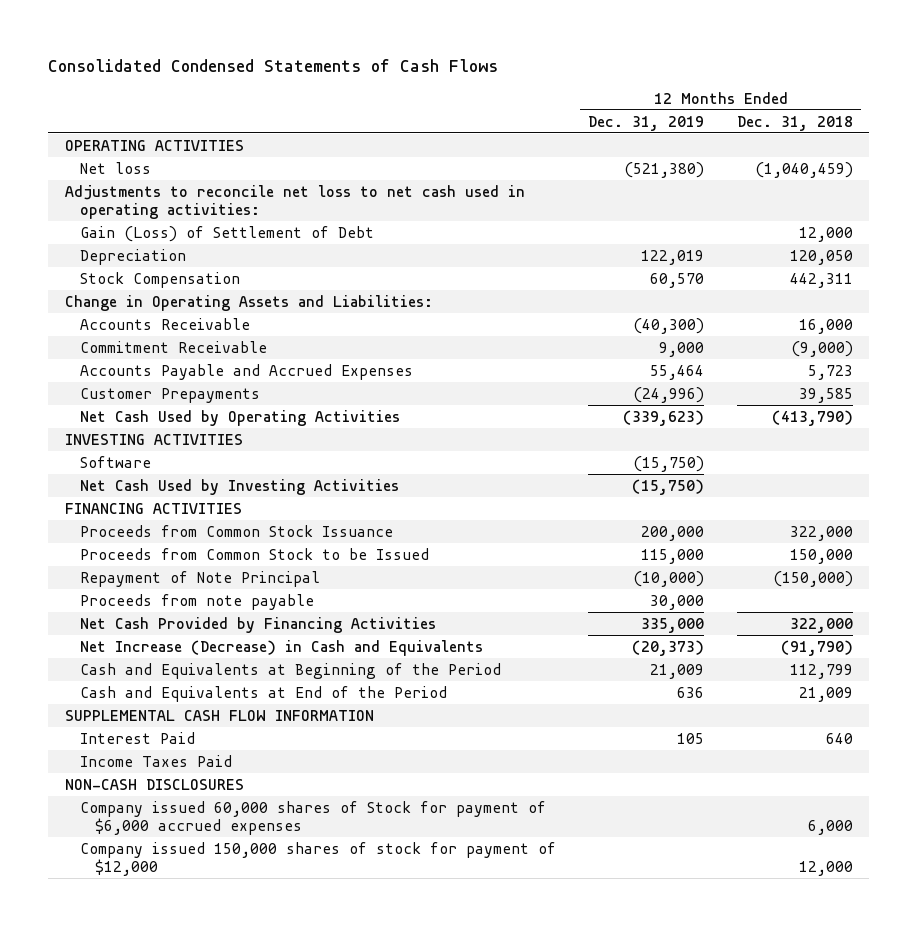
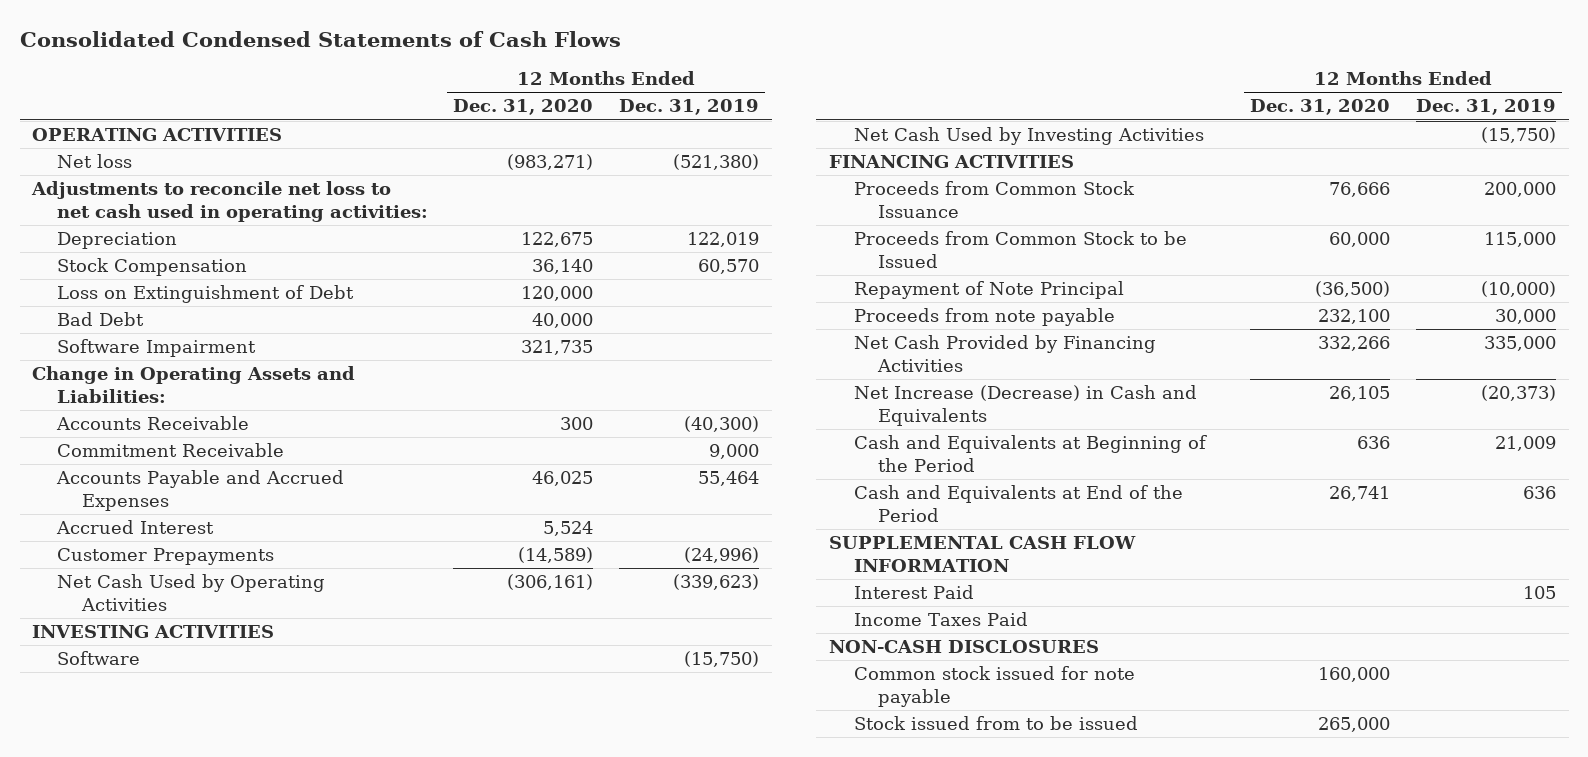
[736,115,853,131] Dec. 31, 2018 -> none
none -> [453,99,594,116] Dec. 31, 2020
[79,225,374,242] Gain (Loss) of Settlement of Debt -> none
none -> [56,285,354,304] Loss on Extinguishment of Debt
none -> [56,312,144,327] Bad Debt
none -> [56,339,256,358] Software Impairment
none -> [55,520,214,535] Accrued Interest
[79,841,556,877] Company issued 150,000 shares of stock for payment of $12,000 -> none
none -> [853,666,1135,707] Common stock issued for note payable
[79,800,546,836] Company issued 60,000 shares of Stock for payment of $6,000 accrued expenses -> [853,716,1138,731] Stock issued from to be issued

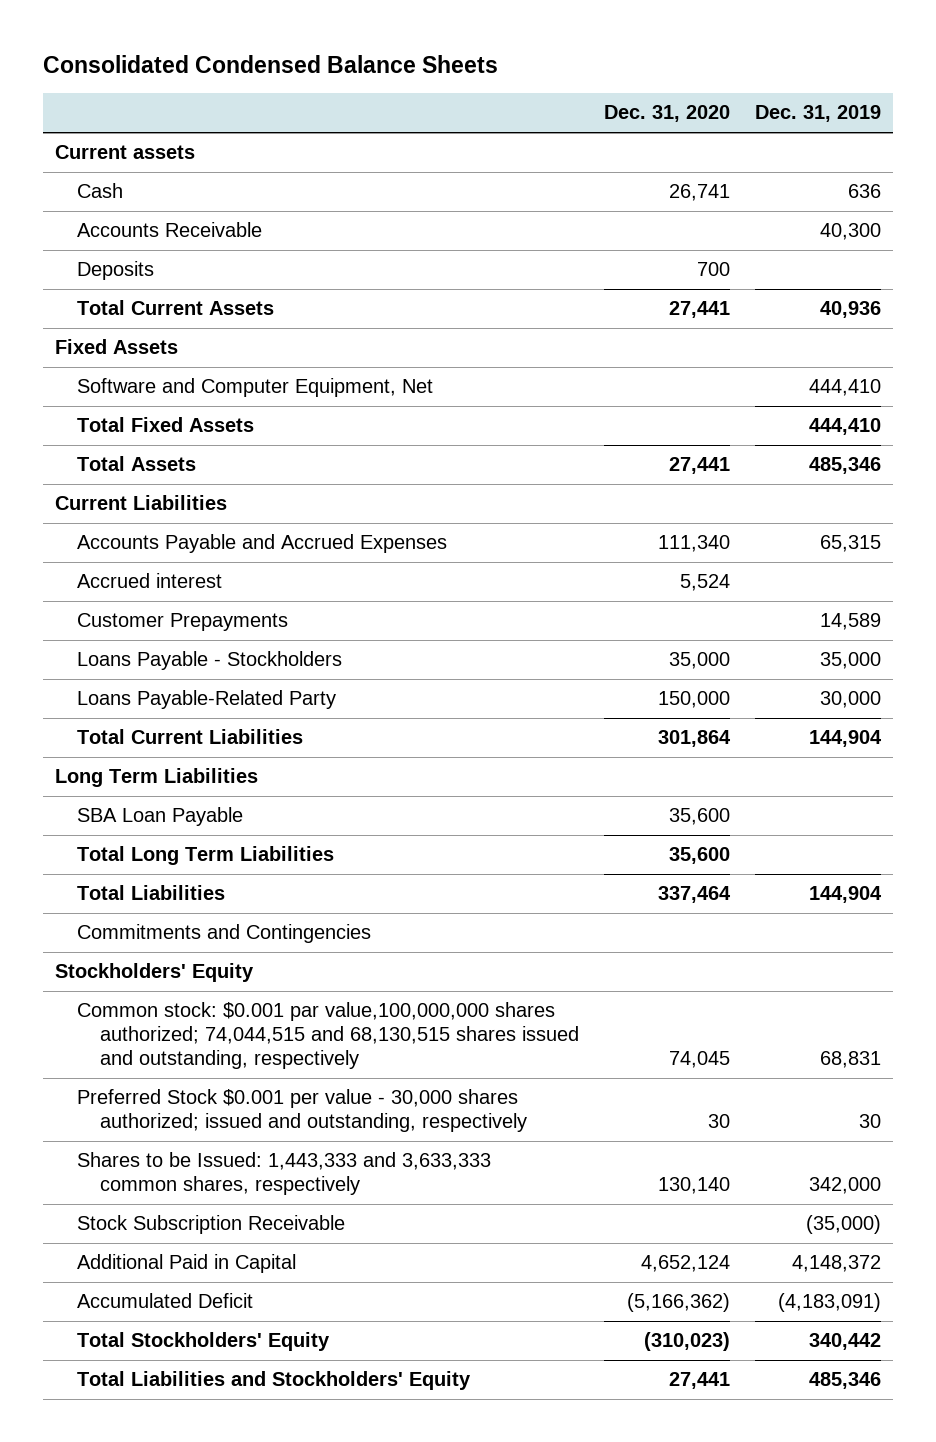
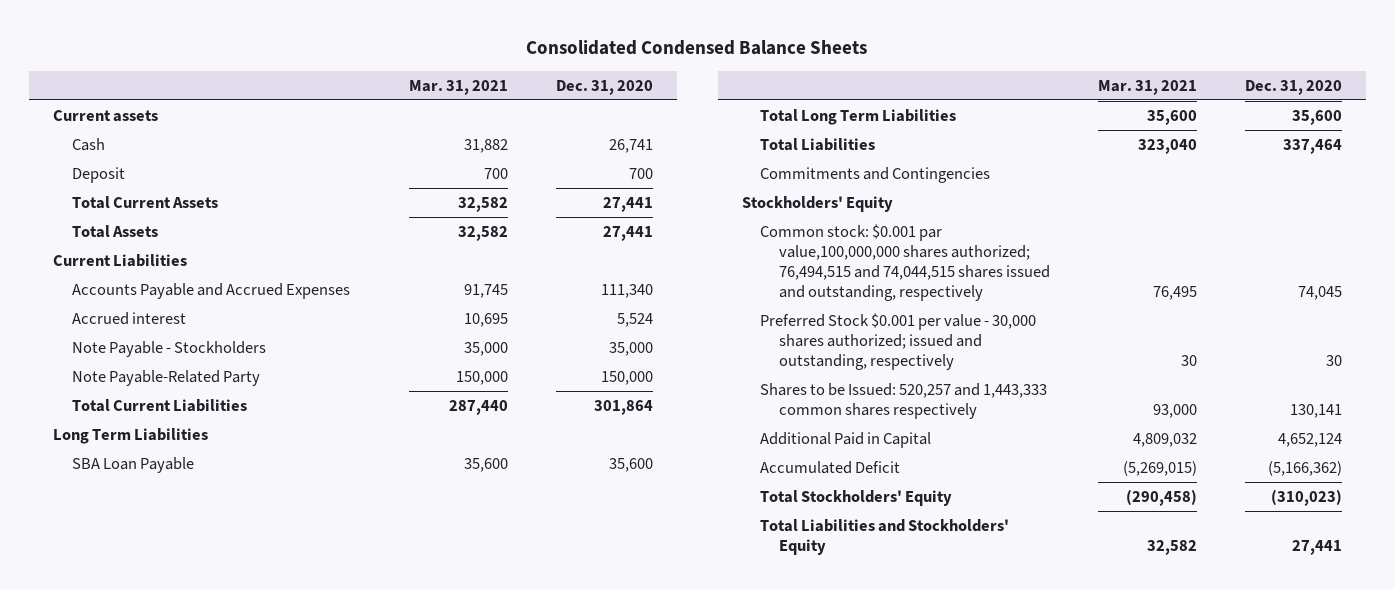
[754,105,881,123] Dec. 31, 2019 -> none
none -> [409,79,509,95] Mar. 31, 2021
[77,222,263,238] Accounts Receivable -> none
[77,261,155,281] Deposits -> [71,166,125,183] Deposit
[54,339,178,355] Fixed Assets -> none
[77,378,434,398] Software and Computer Equipment, Net -> none
[77,417,255,433] Total Fixed Assets -> none
[77,613,289,632] Customer Prepayments -> none
[77,651,343,671] Loans Payable - Stockholders -> [71,340,266,357] Note Payable - Stockholders
[77,690,337,710] Loans Payable-Related Party -> [71,369,260,386] Note Payable-Related Party
[77,1002,579,1070] Common stock: $0.001 par value,100,000,000 shares authorized; 74,044,515 and 68,130,515 shares issued and outstanding, respectively -> [760,223,1051,302] Common stock: $0.001 par value,100,000,000 shares authorized; 76,494,515 and 74,044,515 shares issued and outstanding, respectively
[77,1215,346,1235] Stock Subscription Receivable -> none
[77,1152,492,1196] Shares to be Issued: 1,443,333 and 3,633,333 common shares, respectively -> [760,382,1048,420] Shares to be Issued: 520,257 and 1,443,333 common shares respectively
[657,1177,730,1195] 130,140 -> [1289,404,1342,419] 130,141

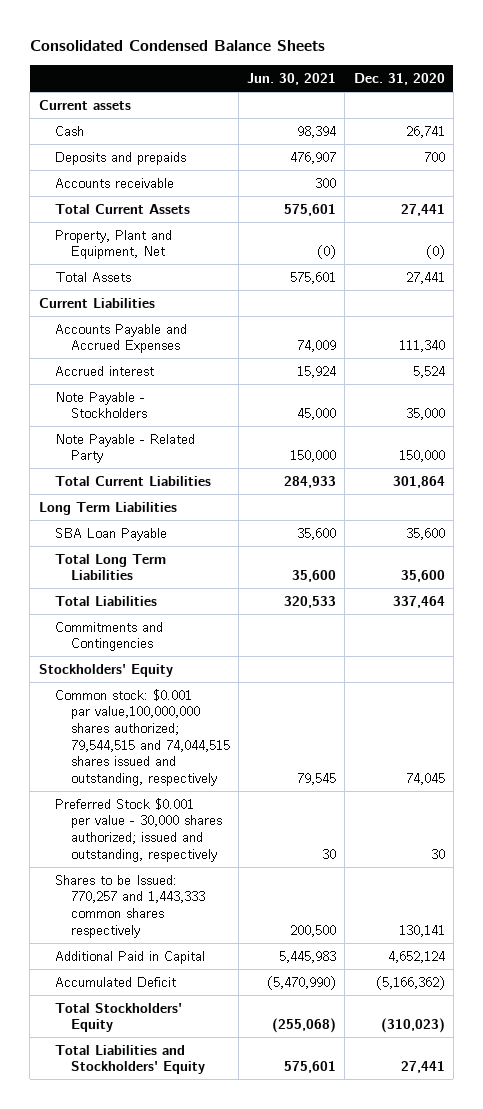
[409,79,509,95] Mar. 31, 2021 -> none
none -> [247,73,337,86] Jun. 30, 2021
[71,166,125,183] Deposit -> none
none -> [54,151,186,165] Deposits and prepaids
none -> [54,177,174,188] Accounts receivable
none -> [54,229,172,260] Property, Plant and Equipment, Net
[71,369,260,386] Note Payable-Related Party -> [54,433,195,464] Note Payable - Related Party
[760,223,1051,302] Common stock: $0.001 par value,100,000,000 shares authorized; 76,494,515 and 74,044,515 shares issued and outstanding, respectively -> [54,688,231,786] Common stock: $0.001 par value,100,000,000 shares authorized; 79,544,515 and 74,044,515 shares issued and outstanding, respectively
[760,382,1048,420] Shares to be Issued: 520,257 and 1,443,333 common shares respectively -> [54,874,206,938] Shares to be Issued: 770,257 and 1,443,333 common shares respectively

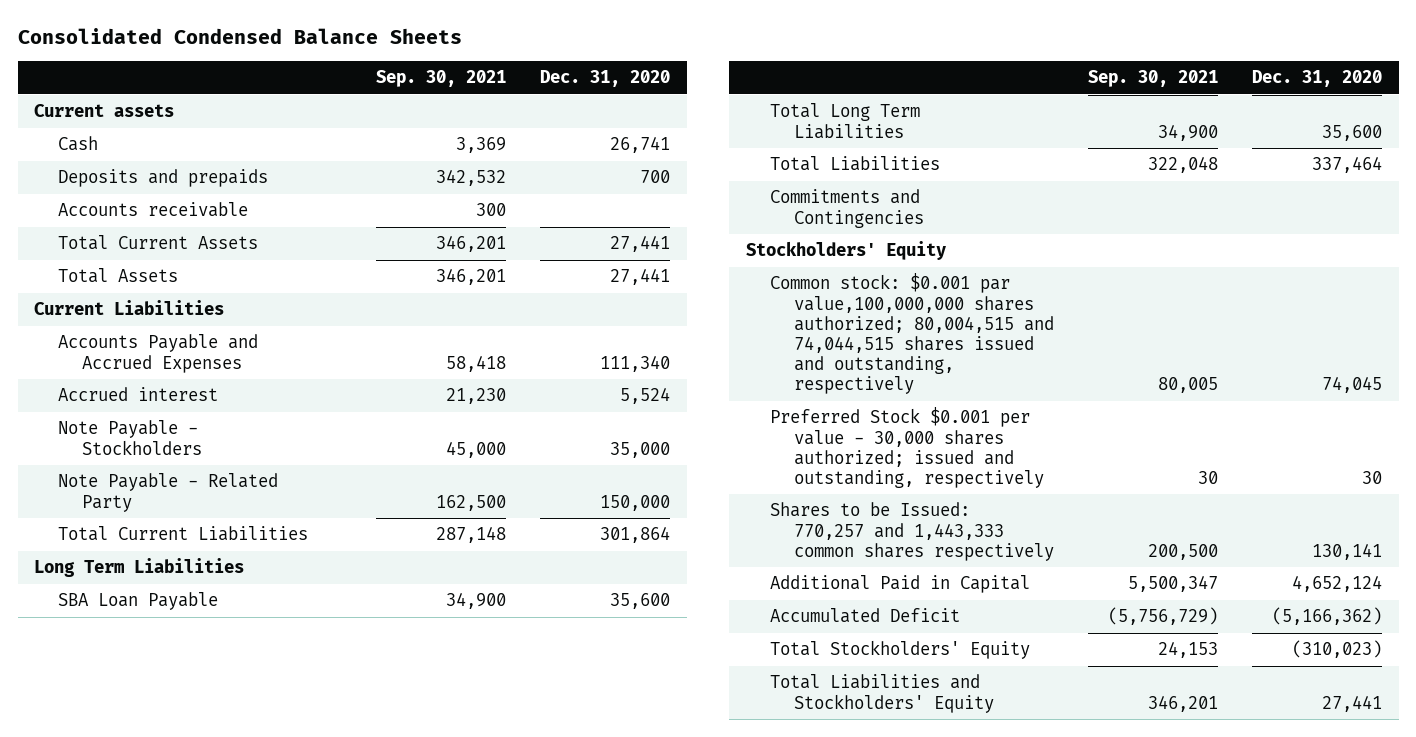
[247,73,337,86] Jun. 30, 2021 -> none
none -> [376,70,507,88] Sep. 30, 2021
[54,229,172,260] Property, Plant and Equipment, Net -> none
[54,688,231,786] Common stock: $0.001 par value,100,000,000 shares authorized; 79,544,515 and 74,044,515 shares issued and outstanding, respectively -> [770,273,1055,395] Common stock: $0.001 par value,100,000,000 shares authorized; 80,004,515 and 74,044,515 shares issued and outstanding, respectively

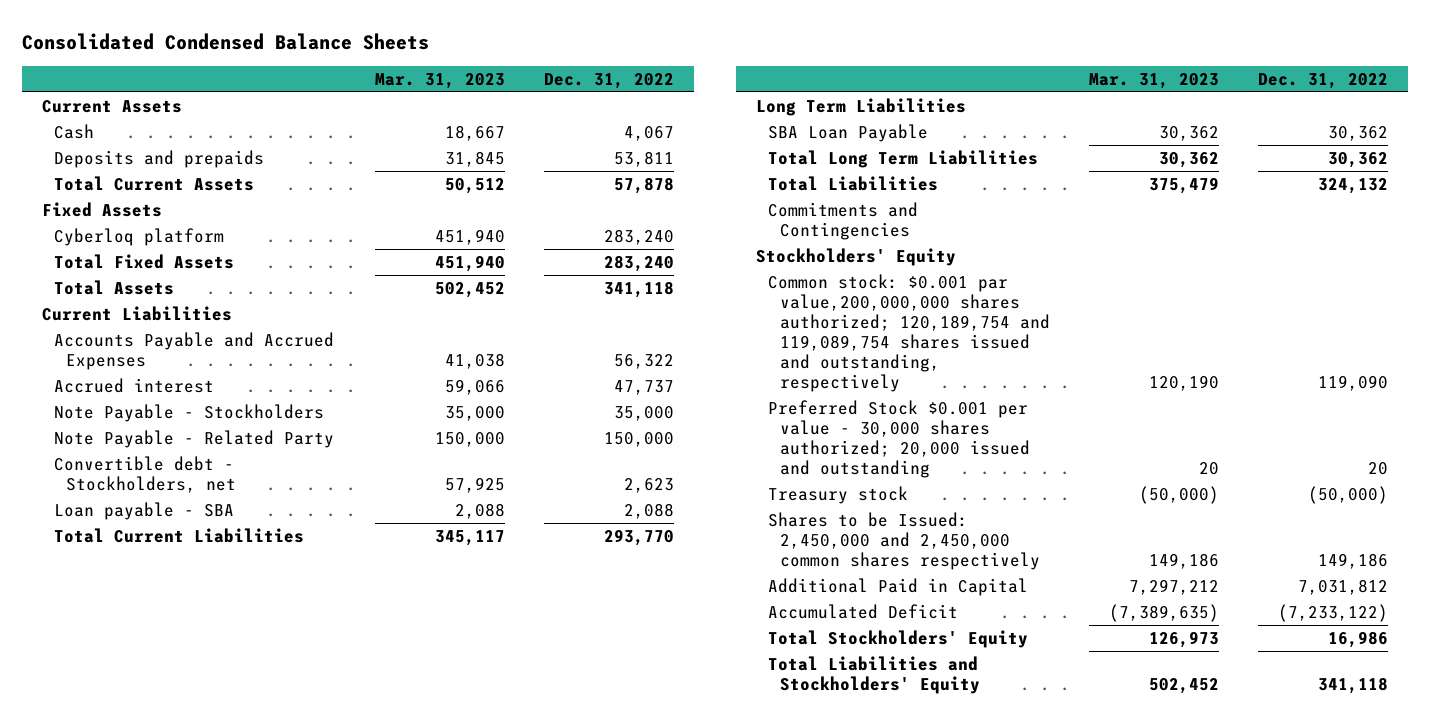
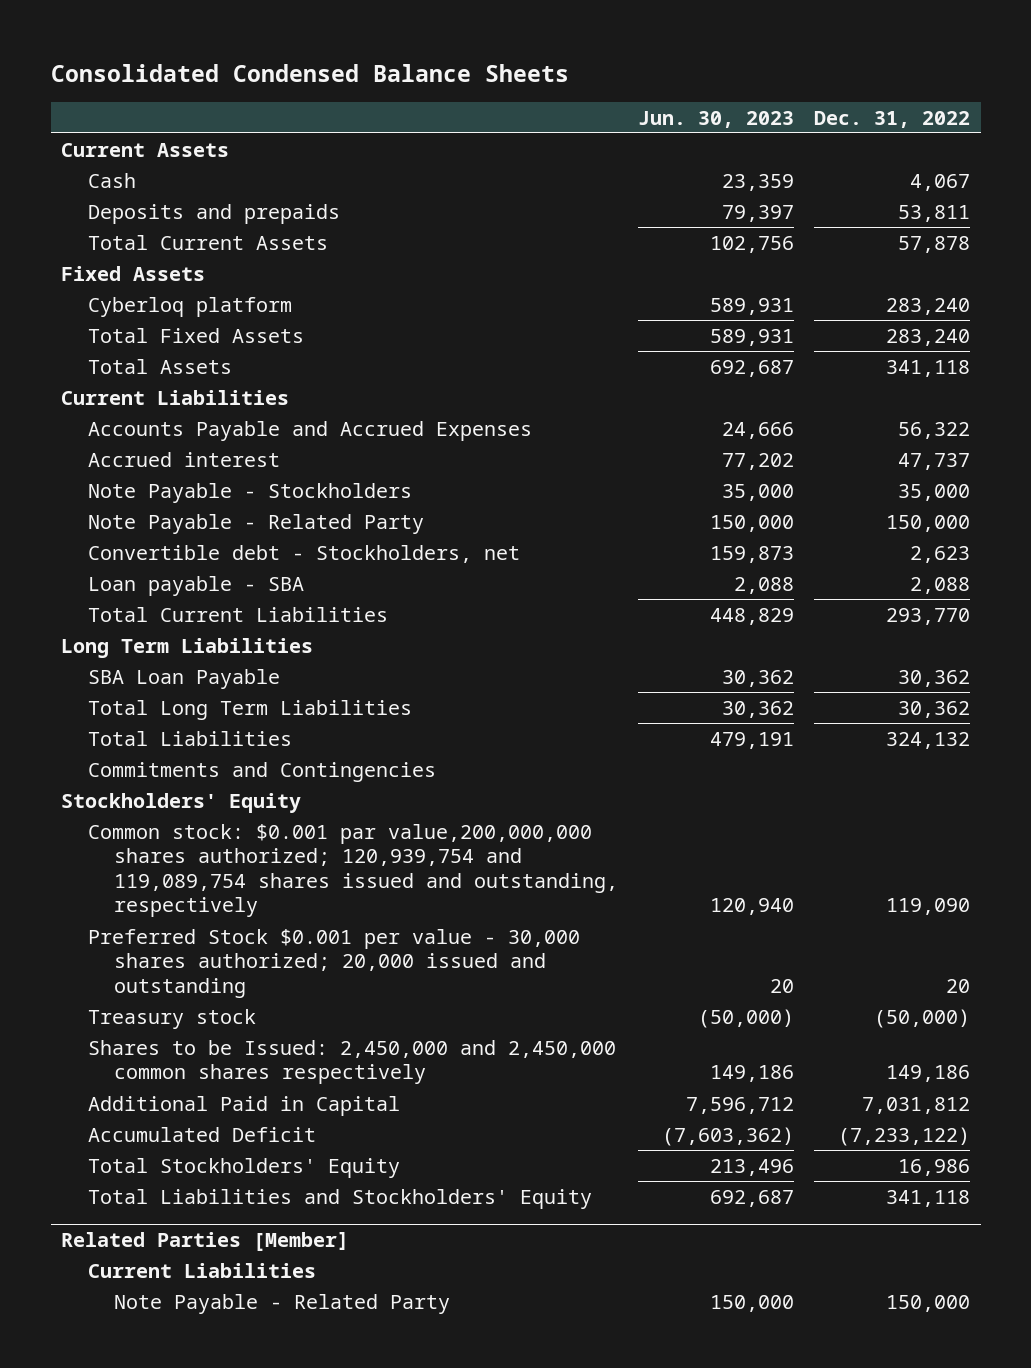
[375,72,506,89] Mar. 31, 2023 -> none
none -> [638,110,795,128] Jun. 30, 2023
[768,273,1051,392] Common stock: $0.001 par value,200,000,000 shares authorized; 120,189,754 and 119,089,754 shares issued and outstanding, respectively -> [87,823,619,918] Common stock: $0.001 par value,200,000,000 shares authorized; 120,939,754 and 119,089,754 shares issued and outstanding, respectively
none -> [60,1231,349,1251] Related Parties [Member]
none -> [87,1262,316,1278] Current Liabilities
none -> [114,1293,451,1314] Note Payable - Related Party

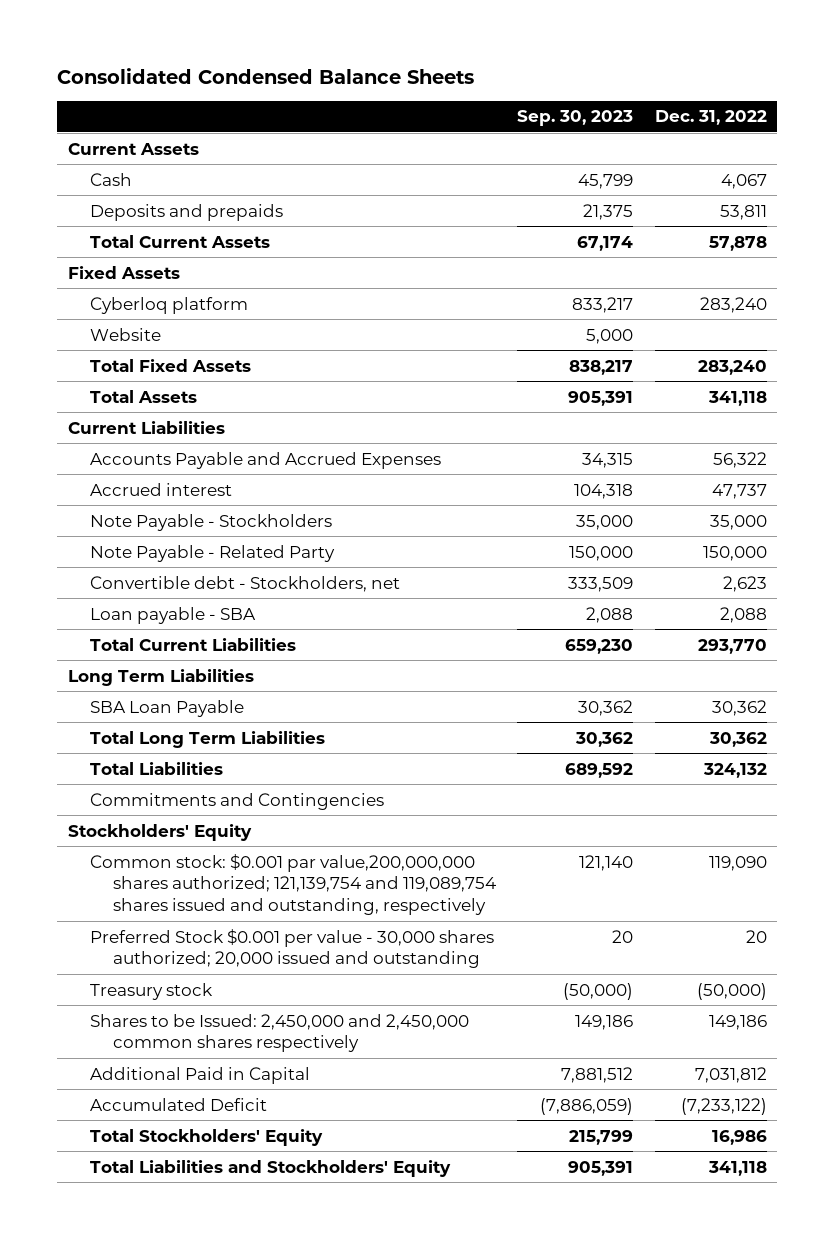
[638,110,795,128] Jun. 30, 2023 -> none
none -> [517,110,634,127] Sep. 30, 2023
none -> [90,327,162,341] Website
[87,823,619,918] Common stock: $0.001 par value,200,000,000 shares authorized; 120,939,754 and 119,089,754 shares issued and outstanding, respectively -> [90,853,496,915] Common stock: $0.001 par value,200,000,000 shares authorized; 121,139,754 and 119,089,754 shares issued and outstanding, respectively
[60,1231,349,1251] Related Parties [Member] -> none
[87,1262,316,1278] Current Liabilities -> none
[114,1293,451,1314] Note Payable - Related Party -> none

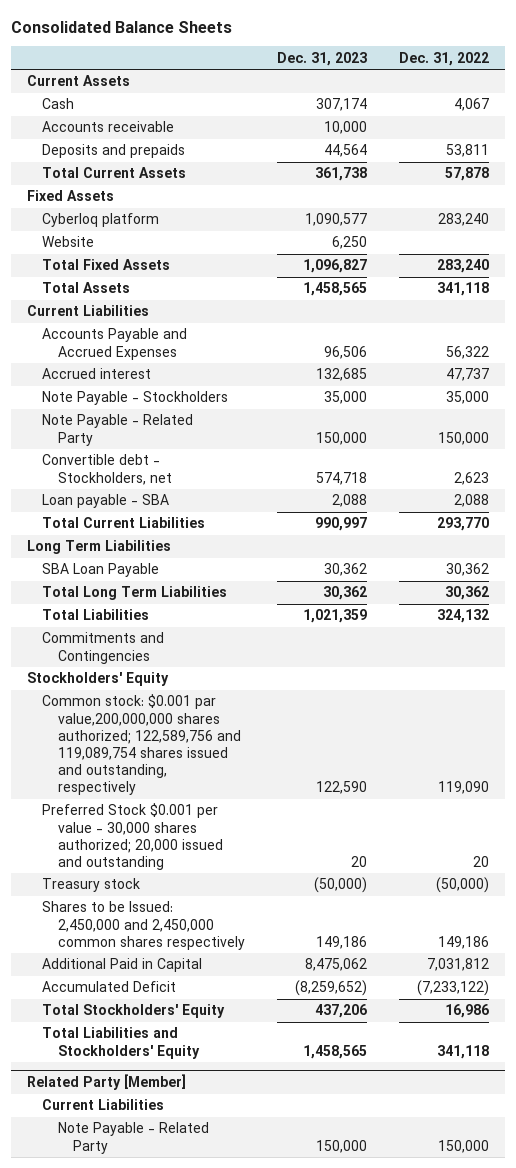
[57,67,475,84] Consolidated Condensed Balance Sheets -> [11,20,233,33] Consolidated Balance Sheets
[517,110,634,127] Sep. 30, 2023 -> none
none -> [276,51,367,66] Dec. 31, 2023
none -> [42,121,175,133] Accounts receivable
[90,853,496,915] Common stock: $0.001 par value,200,000,000 shares authorized; 121,139,754 and 119,089,754 shares issued and outstanding, respectively -> [42,694,241,796] Common stock: $0.001 par value,200,000,000 shares authorized; 122,589,756 and 119,089,754 shares issued and outstanding, respectively
none -> [27,1073,187,1090] Related Party [Member]
none -> [42,1099,165,1111] Current Liabilities
none -> [57,1122,209,1154] Note Payable - Related Party

